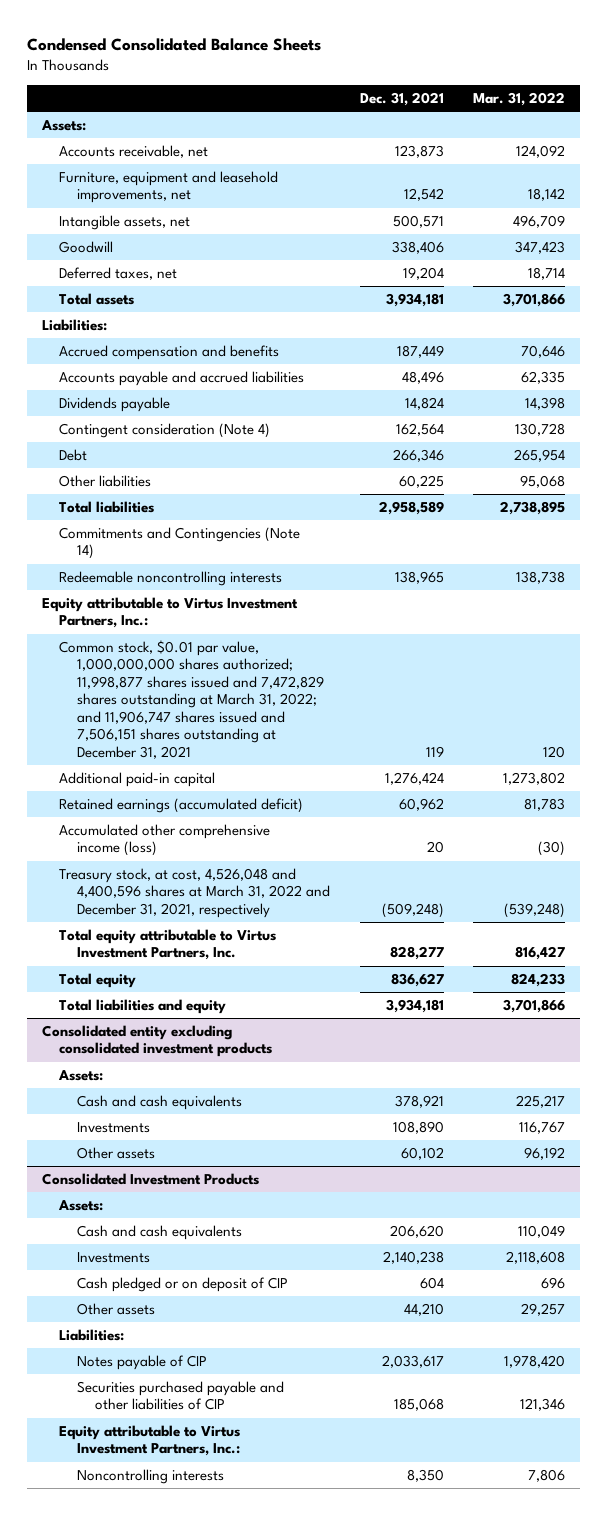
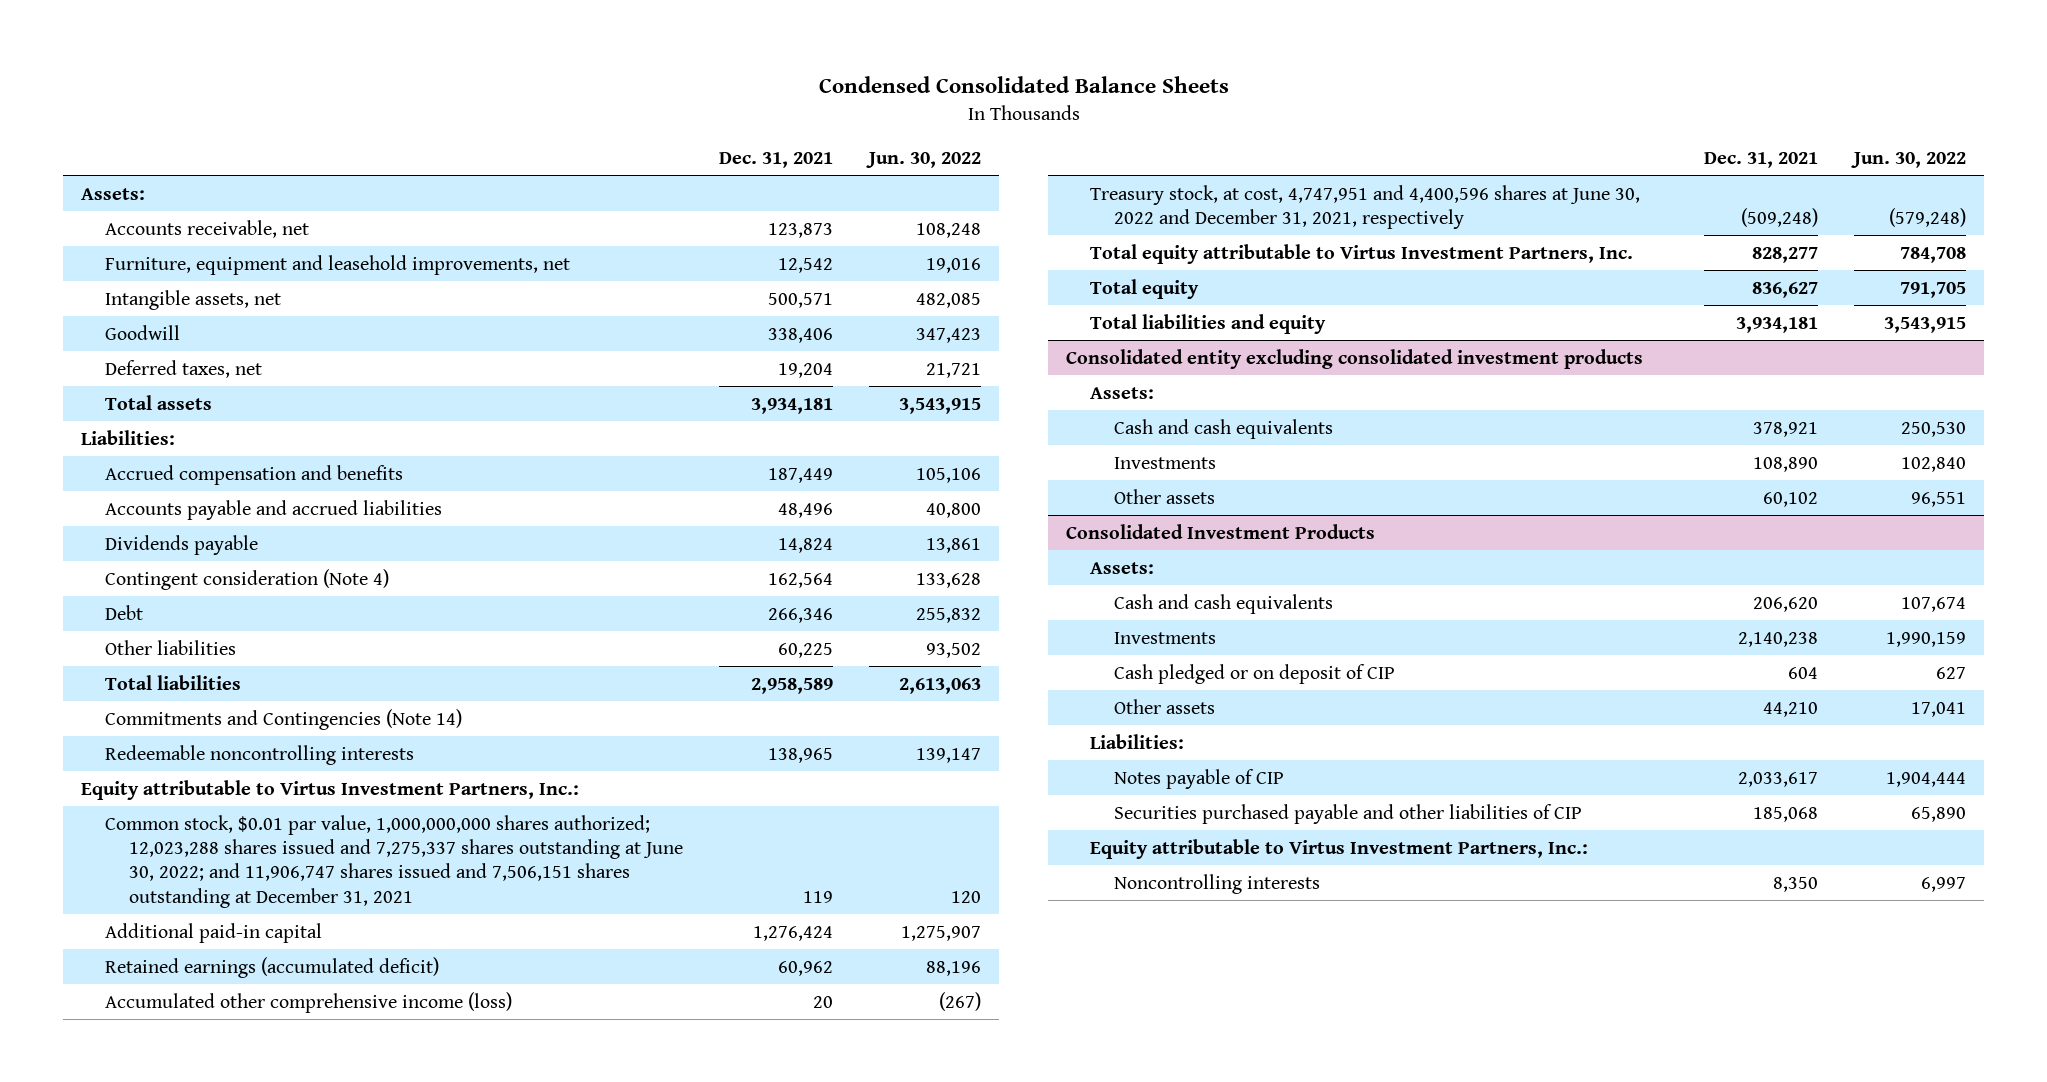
[473,91,566,106] Mar. 31, 2022 -> none
none -> [865,151,981,168] Jun. 30, 2022
[59,639,324,759] Common stock, $0.01 par value, 1,000,000,000 shares authorized; 11,998,877 shares issued and 7,472,829 shares outstanding at March 31, 2022; and 11,906,747 shares issued and 7,506,151 shares outstanding at December 31, 2021 -> [104,814,683,908] Common stock, $0.01 par value, 1,000,000,000 shares authorized; 12,023,288 shares issued and 7,275,337 shares outstanding at June 30, 2022; and 11,906,747 shares issued and 7,506,151 shares outstanding at December 31, 2021
[59,867,330,918] Treasury stock, at cost, 4,526,048 and 4,400,596 shares at March 31, 2022 and December 31, 2021, respectively -> [1090,184,1641,230] Treasury stock, at cost, 4,747,951 and 4,400,596 shares at June 30, 2022 and December 31, 2021, respectively

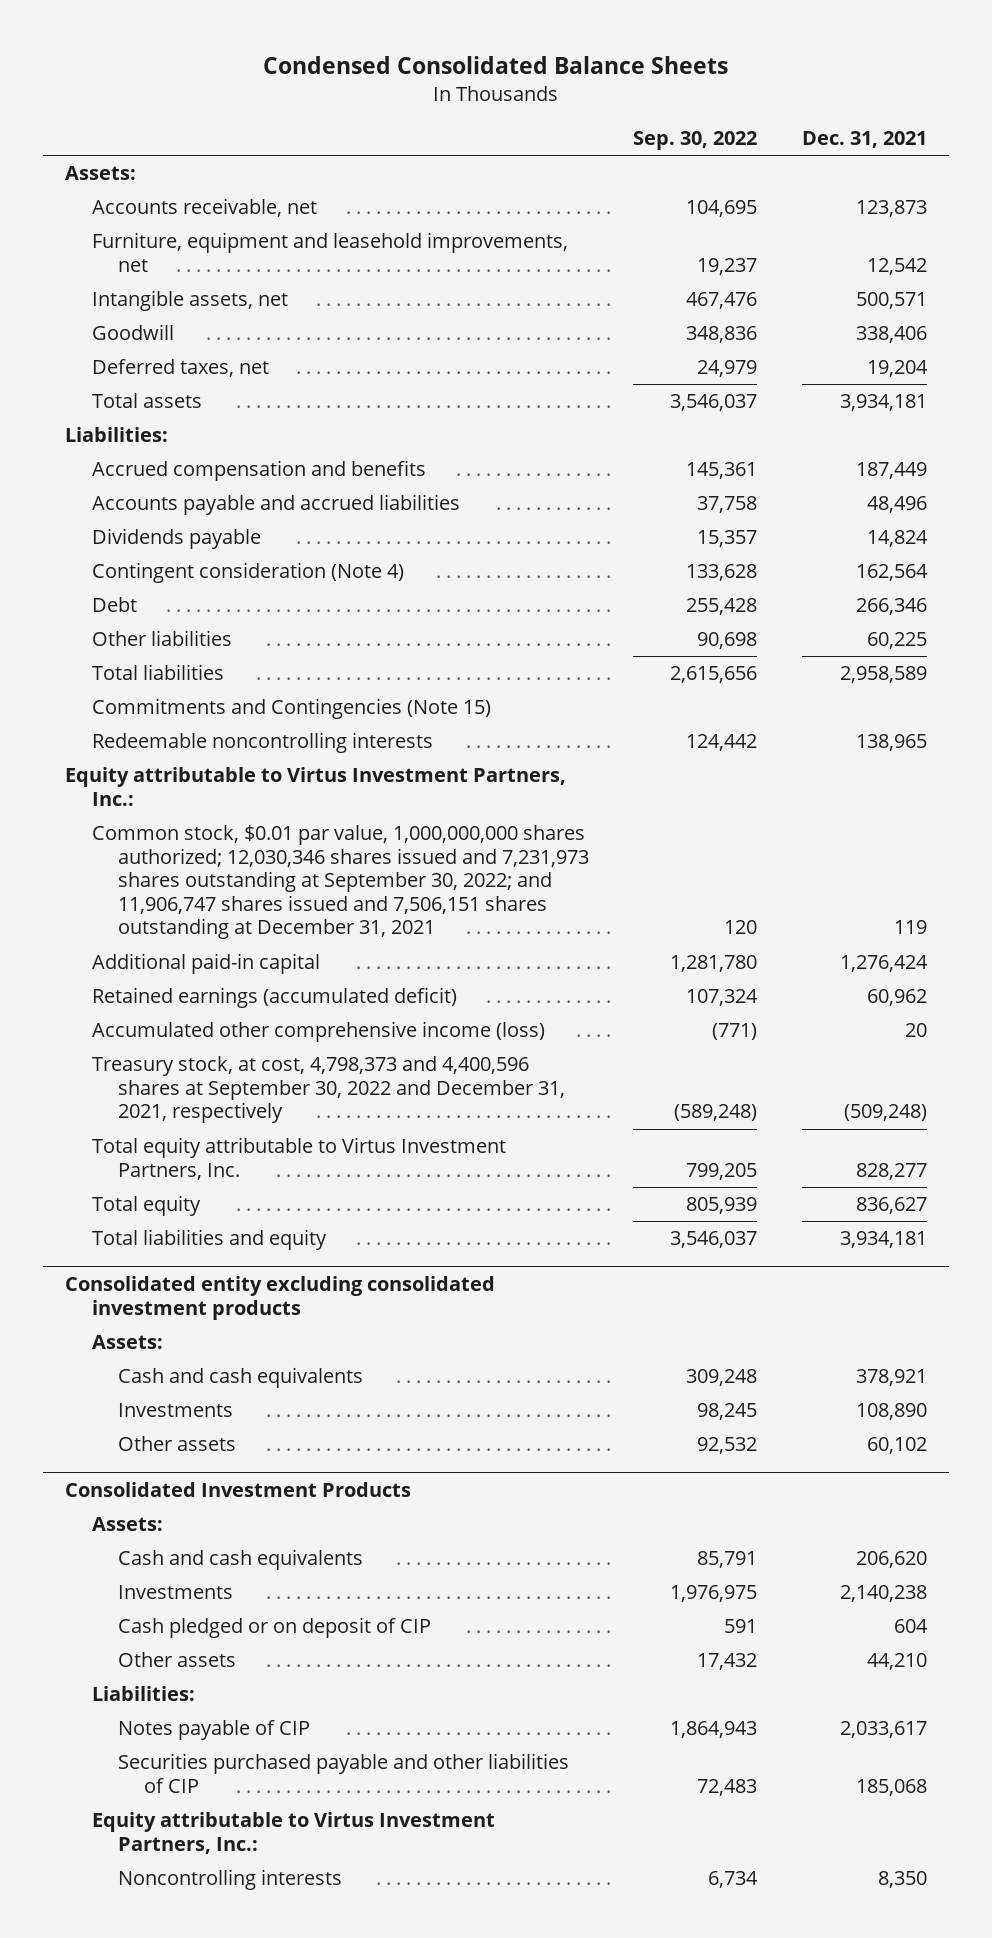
[865,151,981,168] Jun. 30, 2022 -> none
none -> [633,131,758,151] Sep. 30, 2022
[104,708,462,730] Commitments and Contingencies (Note 14) -> [91,698,491,720] Commitments and Contingencies (Note 15)
[104,814,683,908] Common stock, $0.01 par value, 1,000,000,000 shares authorized; 12,023,288 shares issued and 7,275,337 shares outstanding at June 30, 2022; and 11,906,747 shares issued and 7,506,151 shares outstanding at December 31, 2021 -> [91,825,589,940] Common stock, $0.01 par value, 1,000,000,000 shares authorized; 12,030,346 shares issued and 7,231,973 shares outstanding at September 30, 2022; and 11,906,747 shares issued and 7,506,151 shares outstanding at December 31, 2021
[1090,184,1641,230] Treasury stock, at cost, 4,747,951 and 4,400,596 shares at June 30, 2022 and December 31, 2021, respectively -> [91,1056,565,1124] Treasury stock, at cost, 4,798,373 and 4,400,596 shares at September 30, 2022 and December 31, 2021, respectively

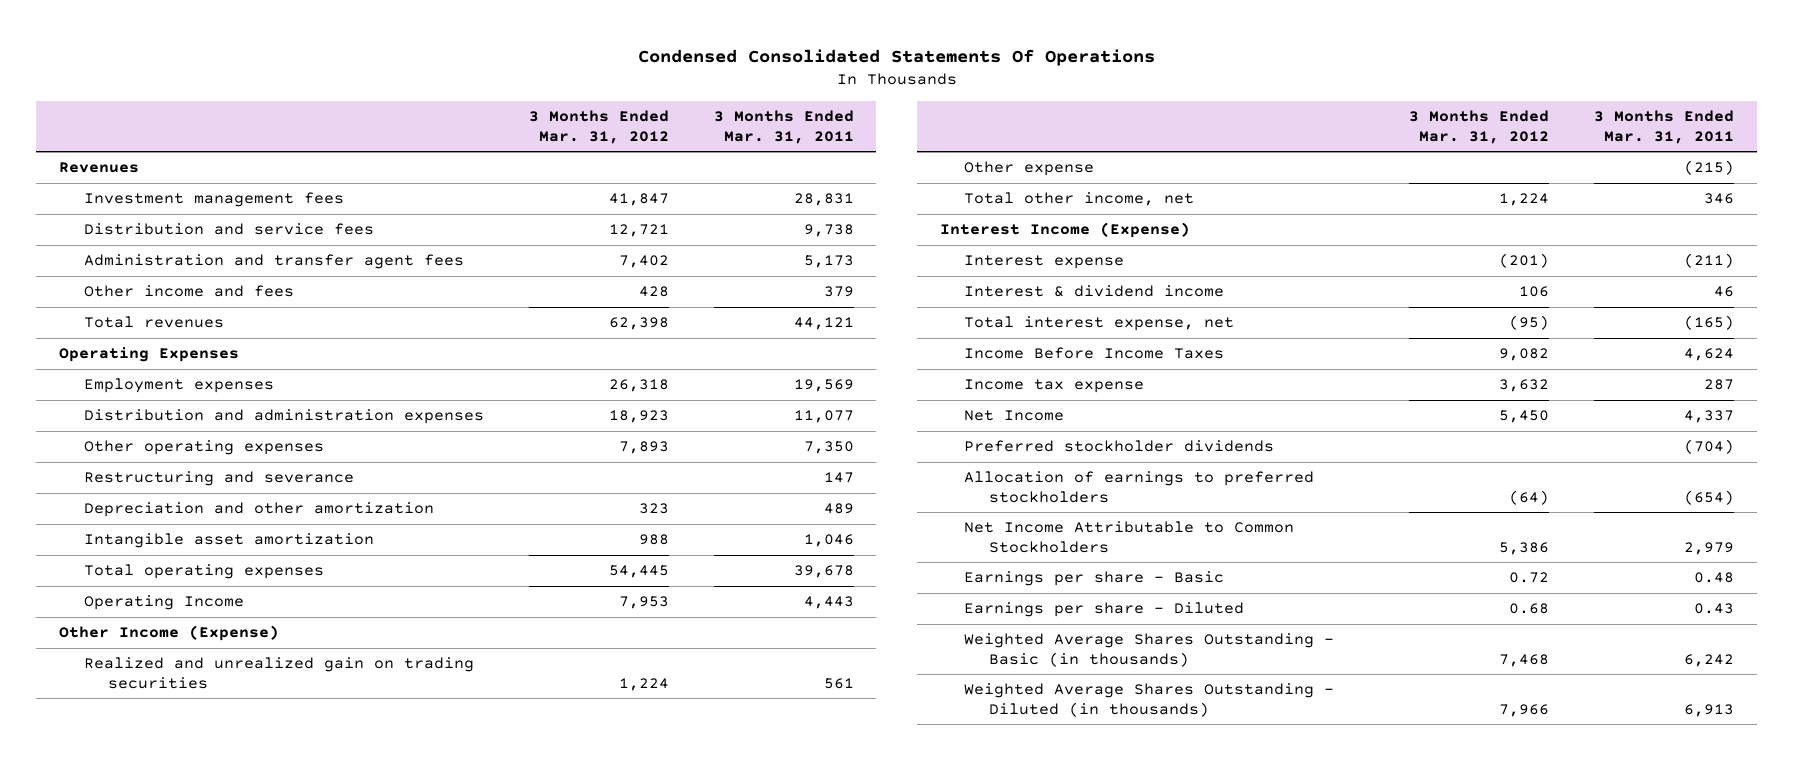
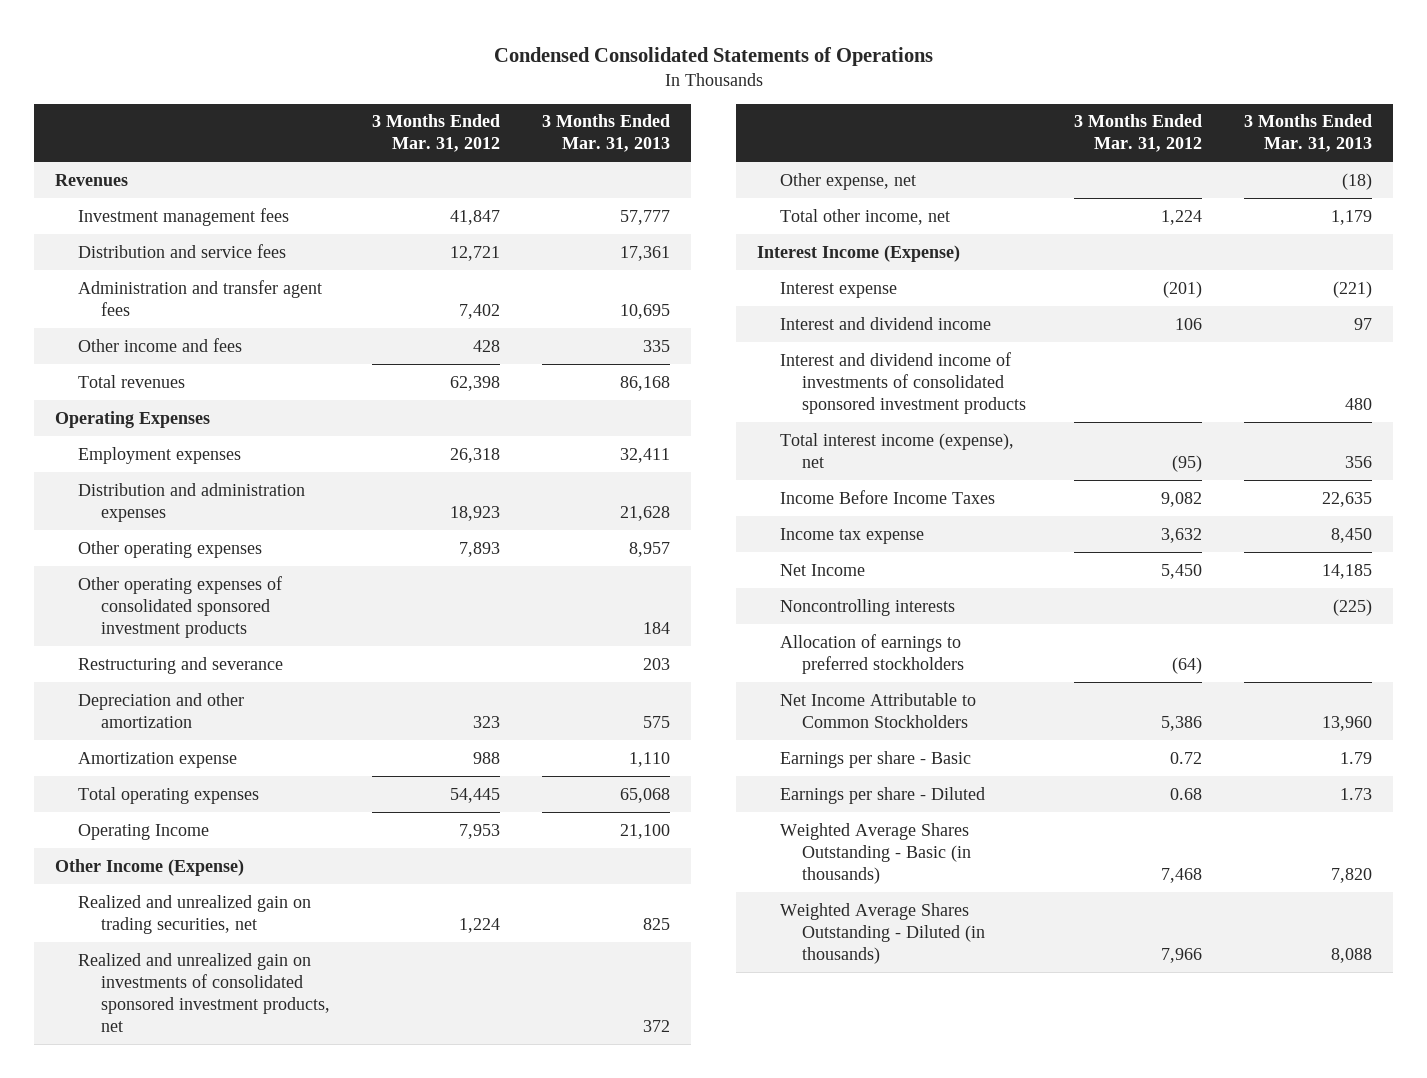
[637,49,1155,67] Condensed Consolidated Statements Of Operations -> [493,46,933,66] Condensed Consolidated Statements of Operations
[713,109,854,144] 3 Months Ended Mar. 31, 2011 -> none
none -> [542,114,671,153] 3 Months Ended Mar. 31, 2013
none -> [78,575,283,638] Other operating expenses of consolidated sponsored investment products
[83,533,374,549] Intangible asset amortization -> [78,751,238,768] Amortization expense
[83,657,474,690] Realized and unrealized gain on trading securities -> [78,894,312,934] Realized and unrealized gain on trading securities, net
none -> [78,952,330,1032] Realized and unrealized gain on investments of consolidated sponsored investment products, net
[964,161,1095,177] Other expense -> [779,172,916,190] Other expense, net
[964,285,1225,298] Interest & dividend income -> [779,316,991,330] Interest and dividend income
none -> [779,351,1027,414] Interest and dividend income of investments of consolidated sponsored investment products
[964,316,1235,332] Total interest expense, net -> [779,432,1014,468] Total interest income (expense), net
[964,440,1275,453] Preferred stockholder dividends -> none
none -> [779,598,955,616] Noncontrolling interests

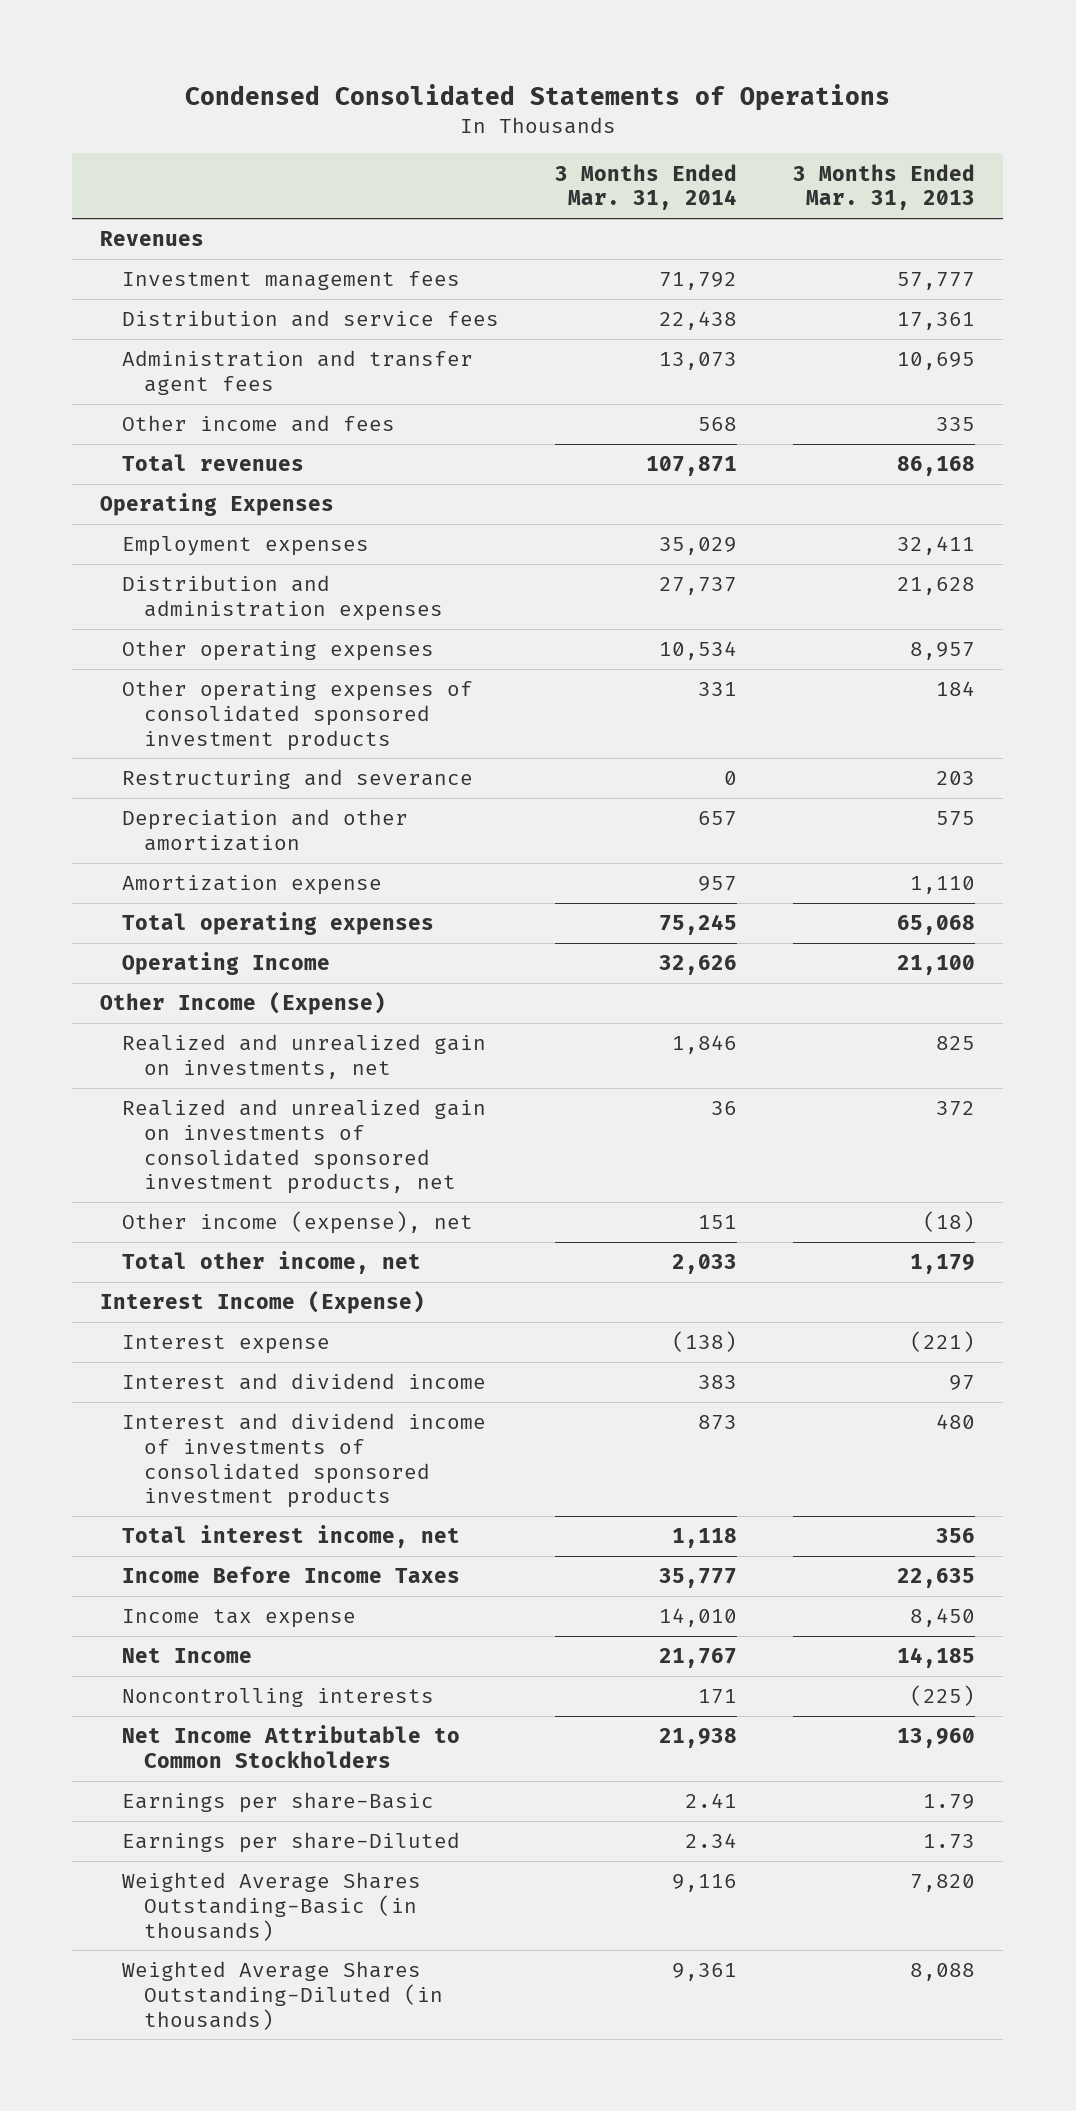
[371,114,500,153] 3 Months Ended Mar. 31, 2012 -> none
none -> [555,163,738,211] 3 Months Ended Mar. 31, 2014
[78,894,312,934] Realized and unrealized gain on trading securities, net -> [122,1034,487,1079] Realized and unrealized gain on investments, net
[779,172,916,190] Other expense, net -> [122,1211,474,1235] Other income (expense), net
[779,432,1014,468] Total interest income (expense), net -> [122,1525,461,1549] Total interest income, net
[779,633,965,674] Allocation of earnings to preferred stockholders -> none
[779,750,971,768] Earnings per share - Basic -> [122,1792,435,1814] Earnings per share-Basic
[779,786,985,804] Earnings per share - Diluted -> [122,1832,461,1854] Earnings per share-Diluted
[779,822,972,884] Weighted Average Shares Outstanding - Basic (in thousands) -> [122,1872,422,1941] Weighted Average Shares Outstanding-Basic (in thousands)
[779,902,986,964] Weighted Average Shares Outstanding - Diluted (in thousands) -> [122,1961,444,2030] Weighted Average Shares Outstanding-Diluted (in thousands)

